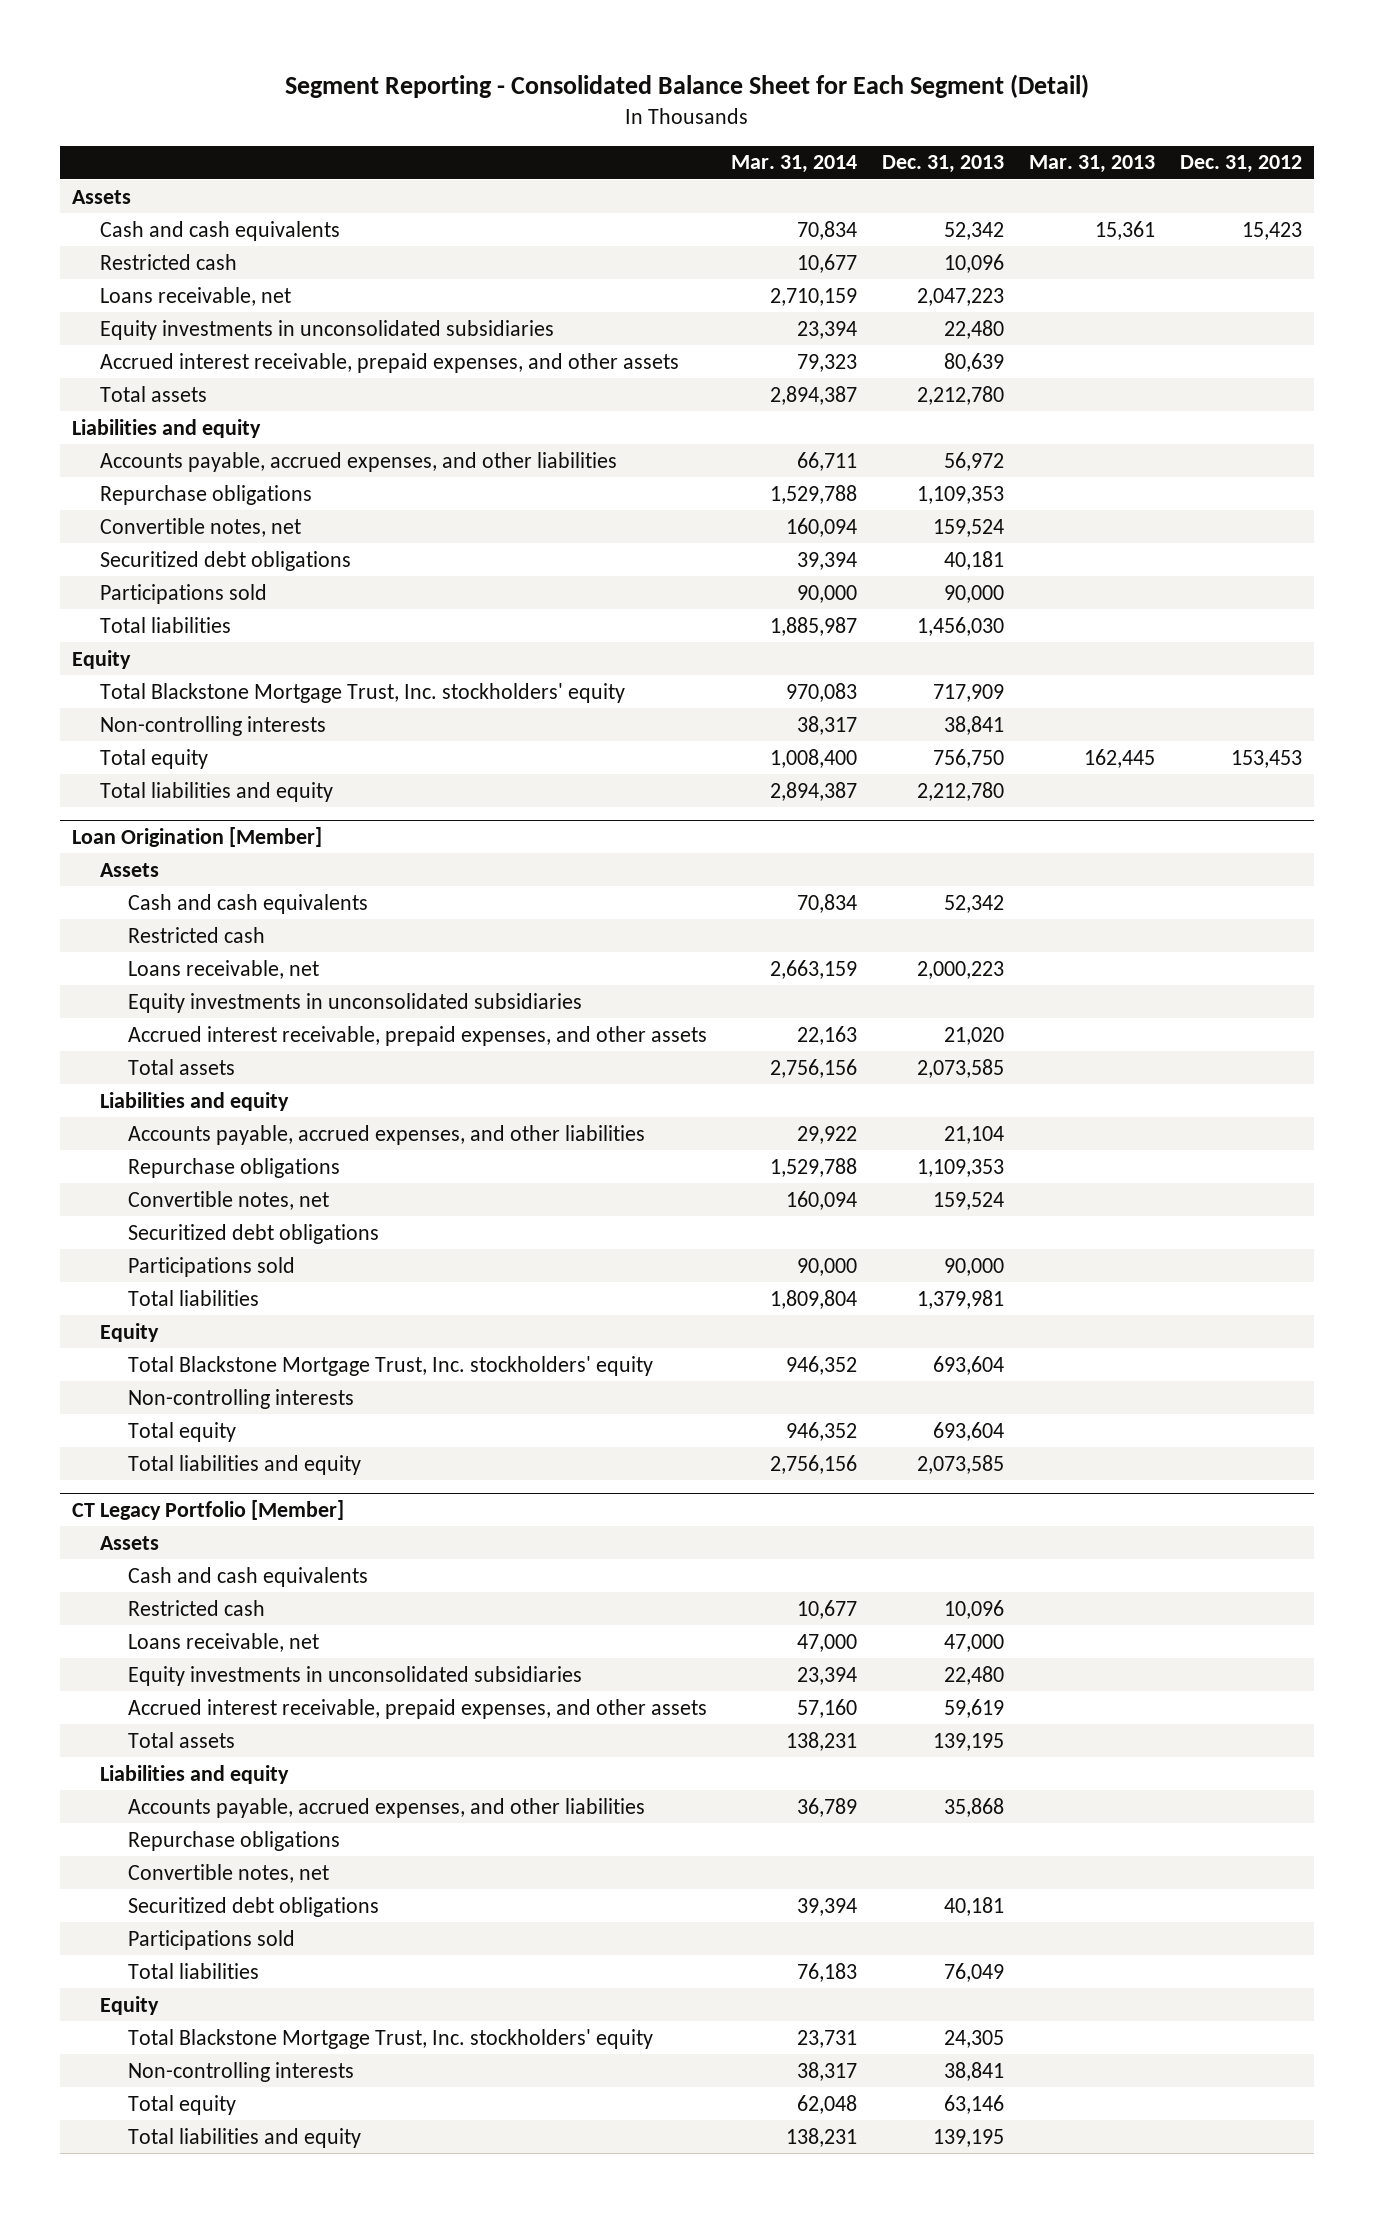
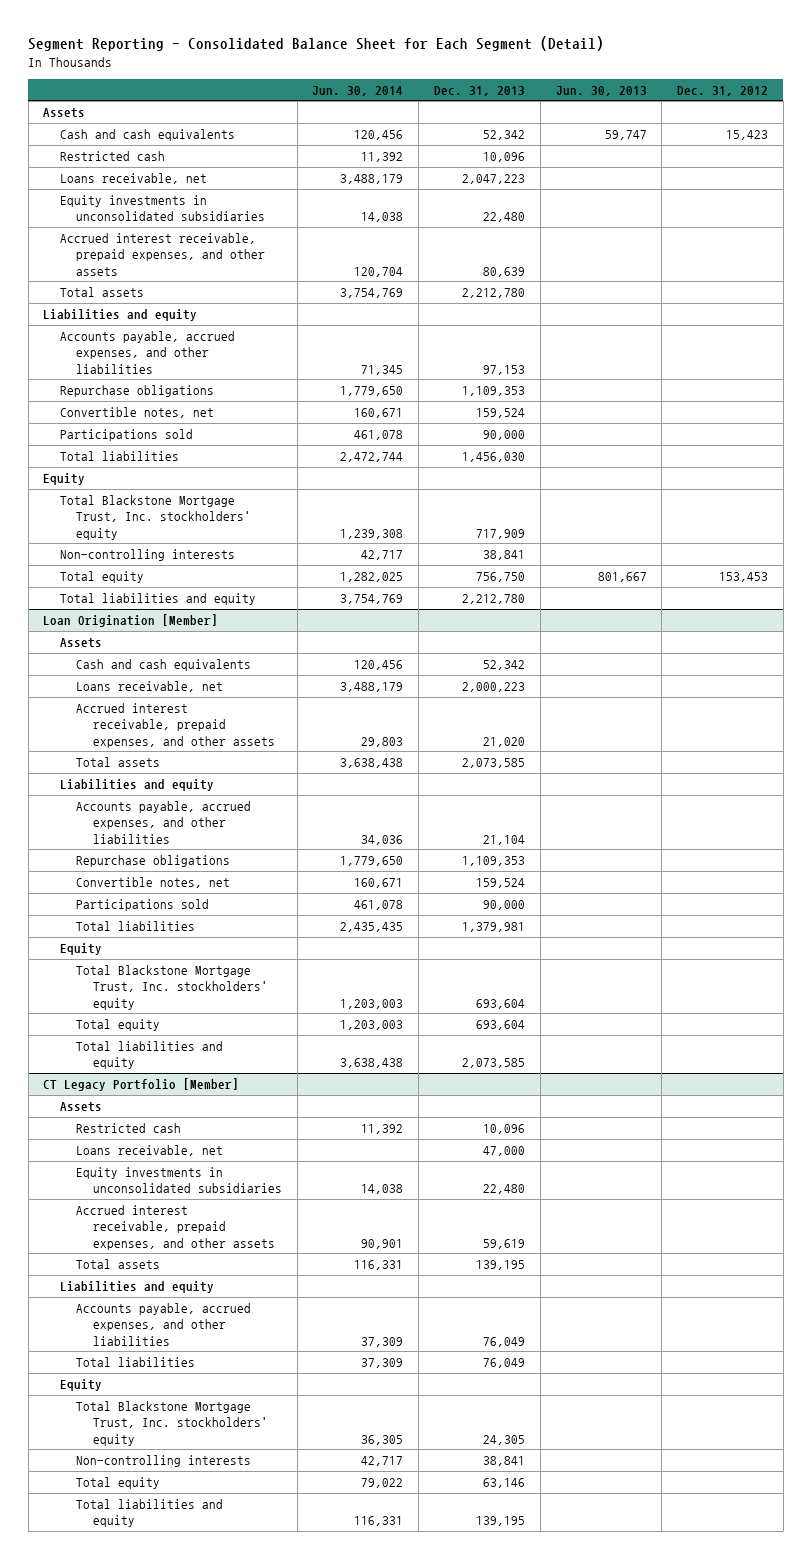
[731,155,858,174] Mar. 31, 2014 -> none
[1028,155,1155,174] Mar. 31, 2013 -> none
none -> [312,85,404,96] Jun. 30, 2014
none -> [555,85,647,96] Jun. 30, 2013
[944,451,1005,471] 56,972 -> [483,364,526,375] 97,153
[99,550,351,571] Securitized debt obligations -> none
[127,926,265,943] Restricted cash -> none
[127,992,582,1013] Equity investments in unconsolidated subsidiaries -> none
[127,1223,379,1244] Securitized debt obligations -> none
[127,1388,354,1409] Non-controlling interests -> none
[127,1566,368,1587] Cash and cash equivalents -> none
[127,1830,340,1851] Repurchase obligations -> none
[127,1863,329,1883] Convertible notes, net -> none
[127,1896,379,1917] Securitized debt obligations -> none
[127,1929,295,1950] Participations sold -> none
[944,1797,1005,1817] 35,868 -> [483,1336,526,1347] 76,049

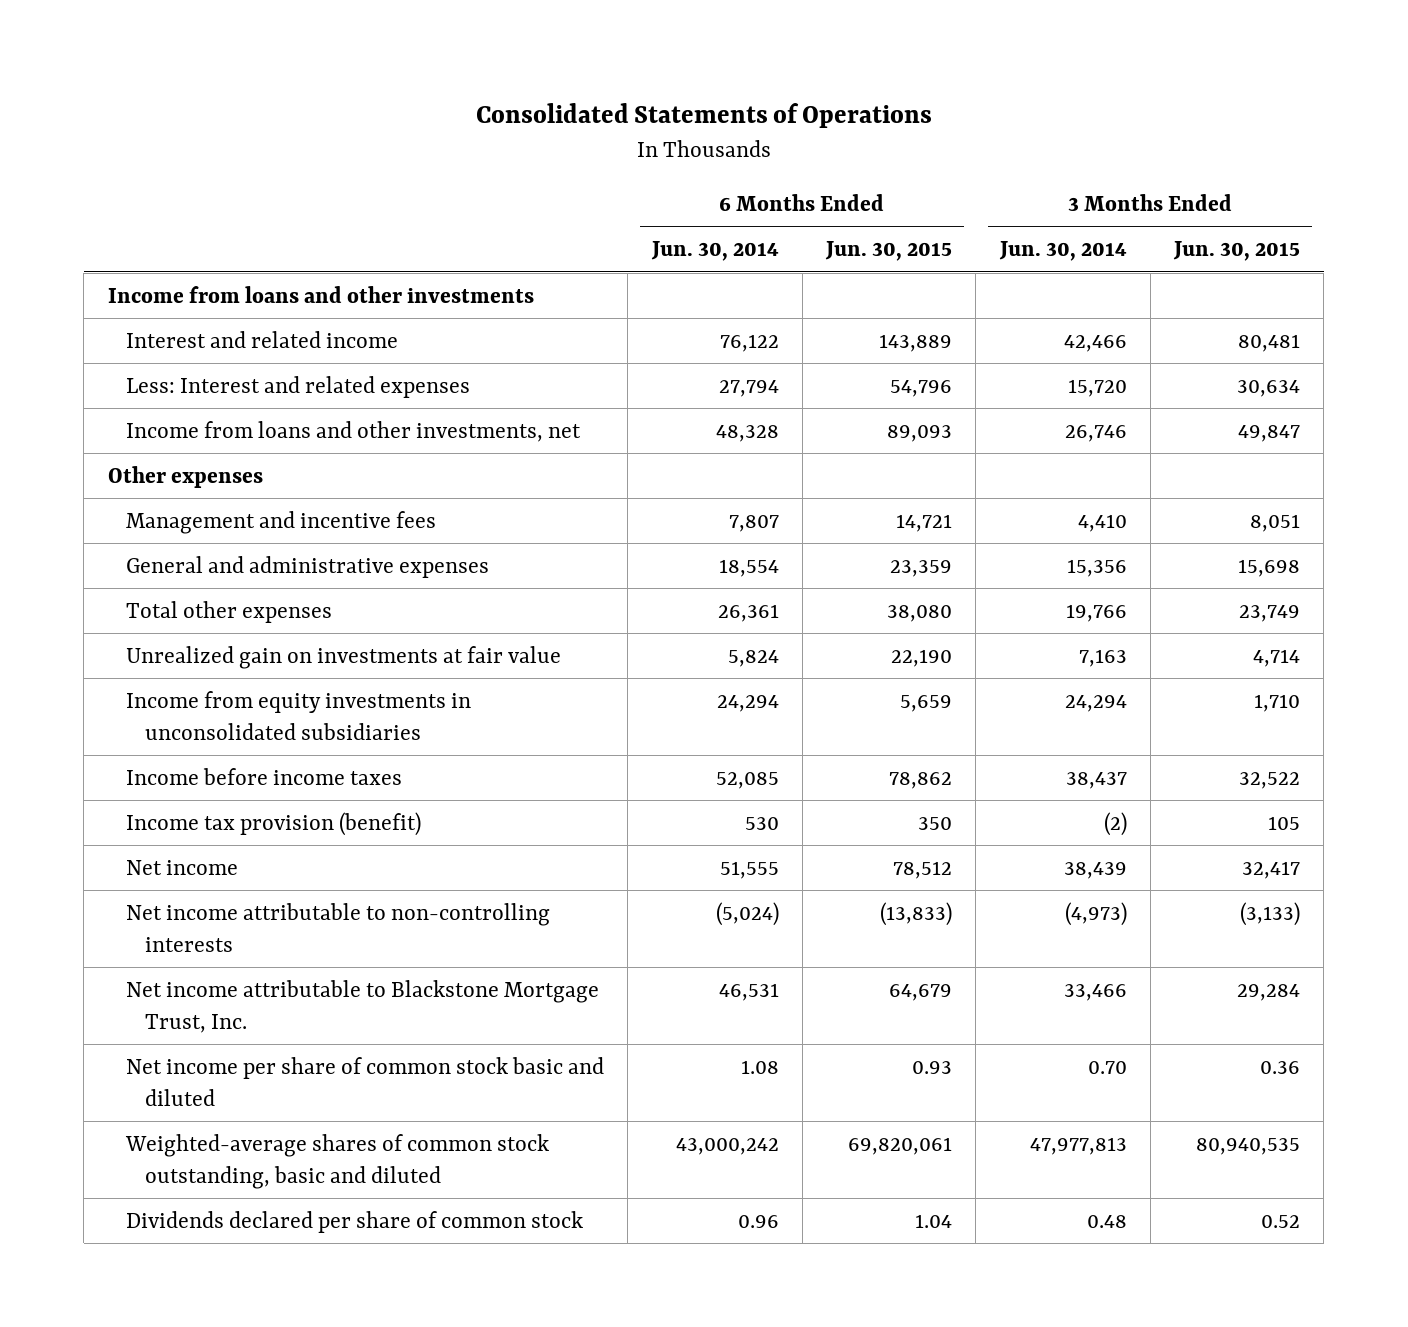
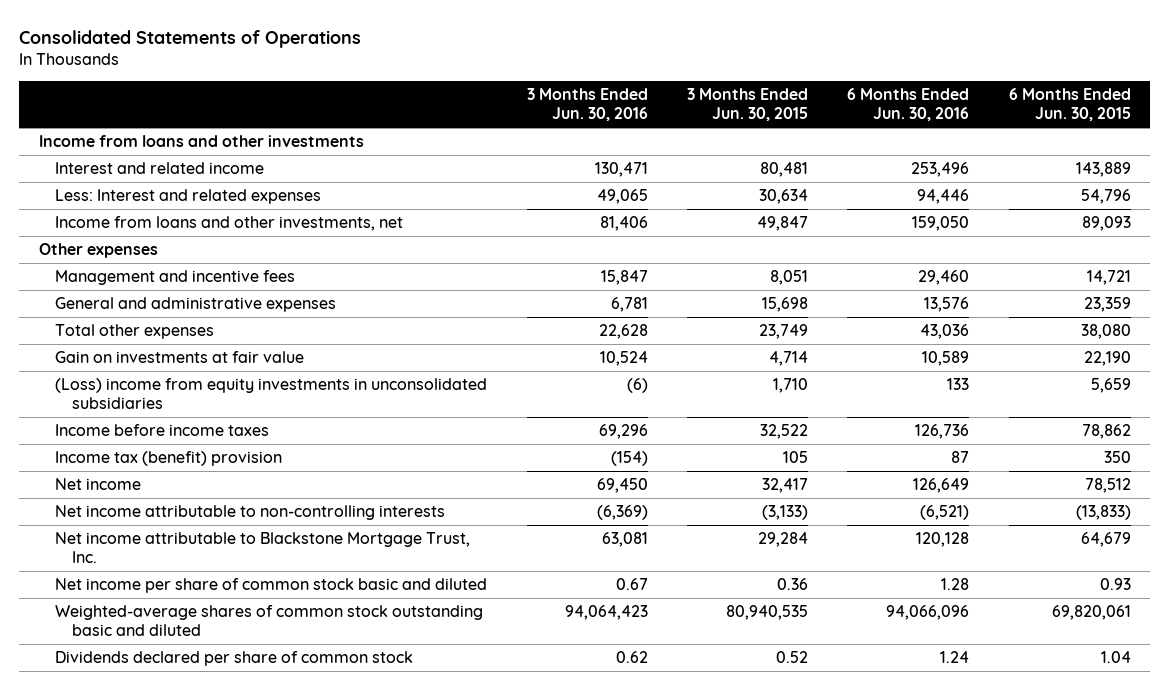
[650,241,779,262] Jun. 30, 2014 -> none
[998,241,1127,262] Jun. 30, 2014 -> none
none -> [526,88,648,122] 3 Months Ended Jun. 30, 2016
none -> [847,88,970,122] 6 Months Ended Jun. 30, 2016
[126,645,562,669] Unrealized gain on investments at fair value -> [55,351,305,364] Gain on investments at fair value
[126,690,472,740] Income from equity investments in unconsolidated subsidiaries -> [55,378,488,410] (Loss) income from equity investments in unconsolidated subsidiaries
[126,811,422,836] Income tax provision (benefit) -> [55,451,283,467] Income tax (benefit) provision
[125,1133,550,1189] Weighted-average shares of common stock outstanding, basic and diluted -> [55,605,484,637] Weighted-average shares of common stock outstanding basic and diluted

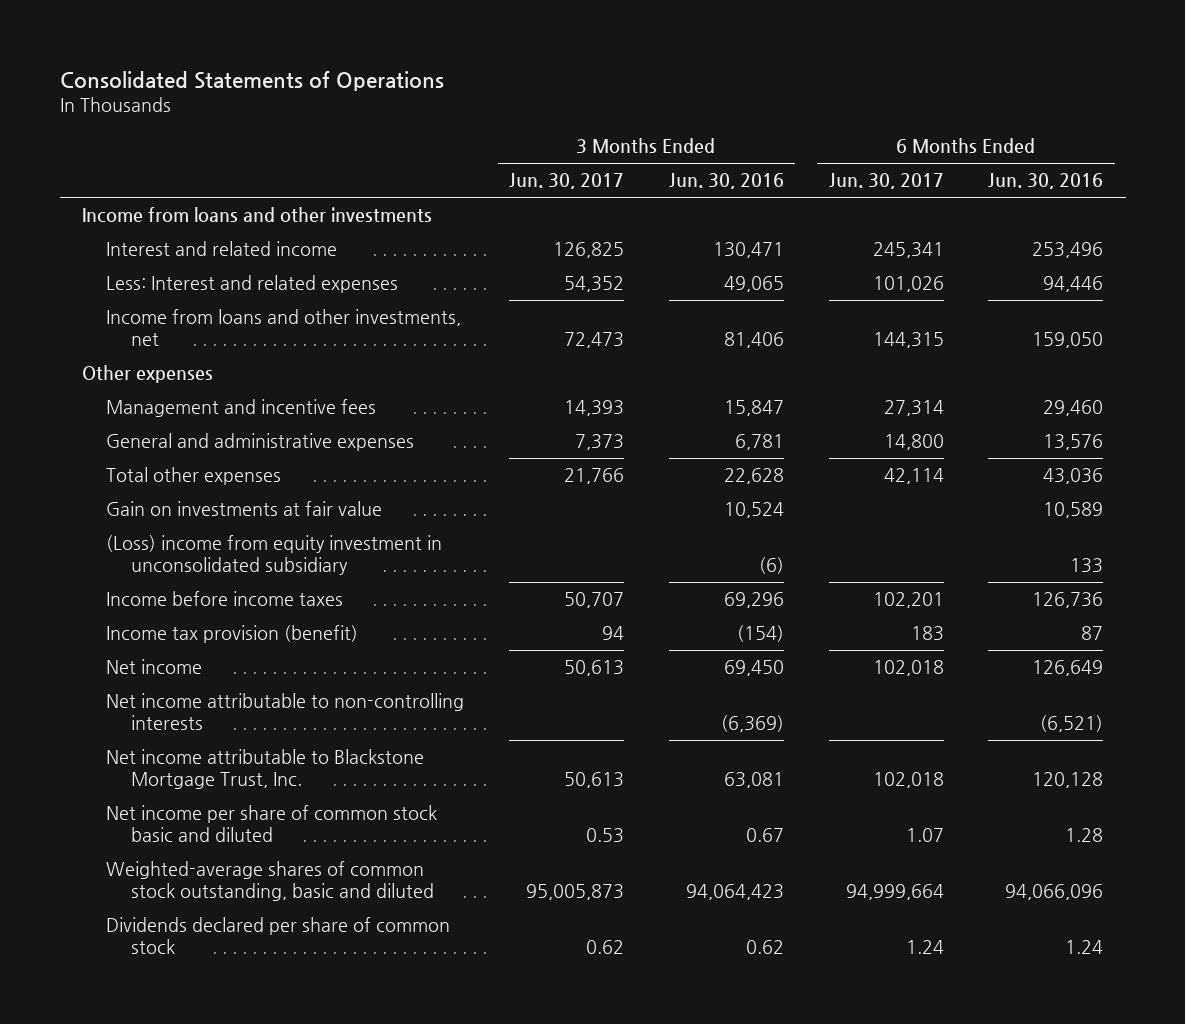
[687,88,809,122] 3 Months Ended Jun. 30, 2015 -> none
[1008,88,1131,122] 6 Months Ended Jun. 30, 2015 -> none
none -> [509,173,625,190] Jun. 30, 2017
none -> [828,173,944,190] Jun. 30, 2017
[55,378,488,410] (Loss) income from equity investments in unconsolidated subsidiaries -> [106,535,443,575] (Loss) income from equity investment in unconsolidated subsidiary
[55,451,283,467] Income tax (benefit) provision -> [106,625,359,644] Income tax provision (benefit)
[55,605,484,637] Weighted-average shares of common stock outstanding basic and diluted -> [106,861,434,901] Weighted-average shares of common stock outstanding, basic and diluted

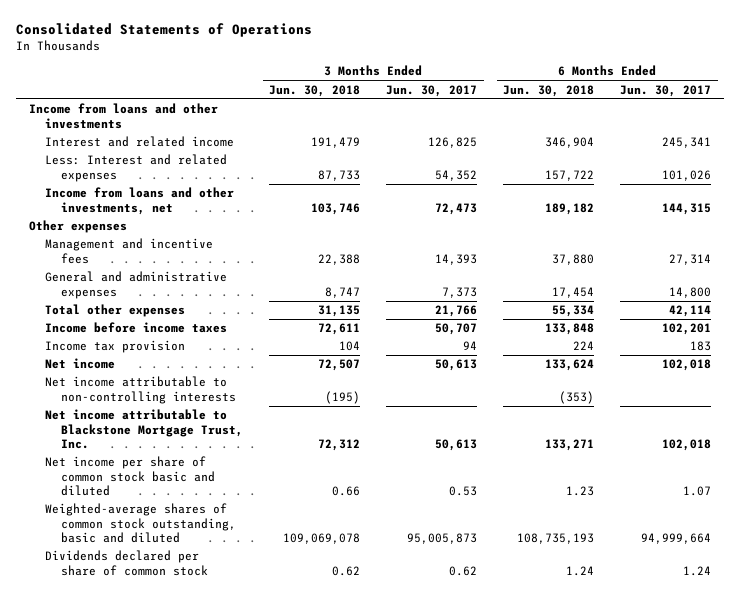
[668,173,784,190] Jun. 30, 2016 -> none
[988,173,1104,190] Jun. 30, 2016 -> none
none -> [269,84,361,97] Jun. 30, 2018
none -> [503,84,595,97] Jun. 30, 2018
[106,501,383,517] Gain on investments at fair value -> none
[106,535,443,575] (Loss) income from equity investment in unconsolidated subsidiary -> none
[106,625,359,644] Income tax provision (benefit) -> [45,340,186,354] Income tax provision

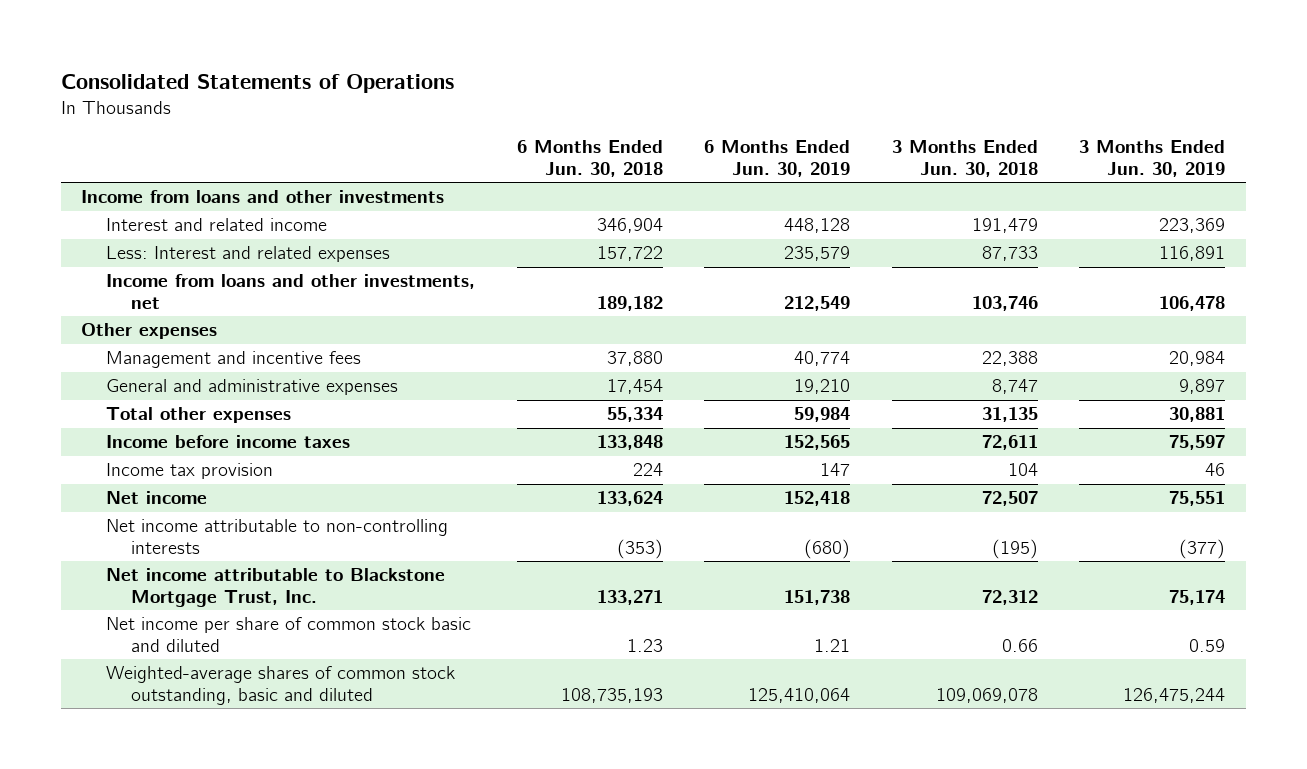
[386,84,478,97] Jun. 30, 2017 -> none
[620,84,712,97] Jun. 30, 2017 -> none
none -> [704,140,851,177] 6 Months Ended Jun. 30, 2019
none -> [1079,140,1226,177] 3 Months Ended Jun. 30, 2019
[45,550,209,576] Dividends declared per share of common stock -> none

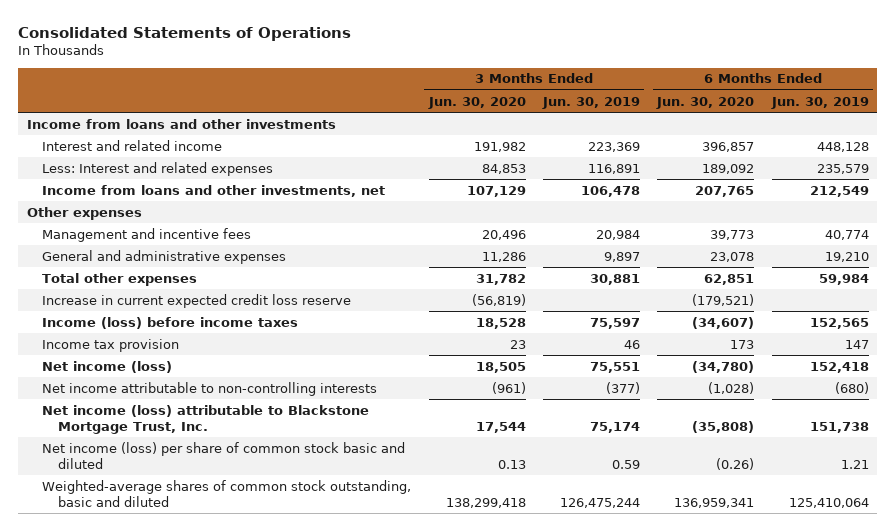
[516,140,663,177] 6 Months Ended Jun. 30, 2018 -> none
[891,140,1038,177] 3 Months Ended Jun. 30, 2018 -> none
none -> [427,96,526,109] Jun. 30, 2020
none -> [656,96,755,109] Jun. 30, 2020
none -> [42,293,352,308] Increase in current expected credit loss reserve
[106,435,351,449] Income before income taxes -> [42,316,299,329] Income (loss) before income taxes
[106,491,208,505] Net income -> [42,360,173,373] Net income (loss)
[106,568,446,607] Net income attributable to Blackstone Mortgage Trust, Inc. -> [42,404,370,434] Net income (loss) attributable to Blackstone Mortgage Trust, Inc.
[106,617,472,652] Net income per share of common stock basic and diluted -> [42,441,406,469] Net income (loss) per share of common stock basic and diluted

